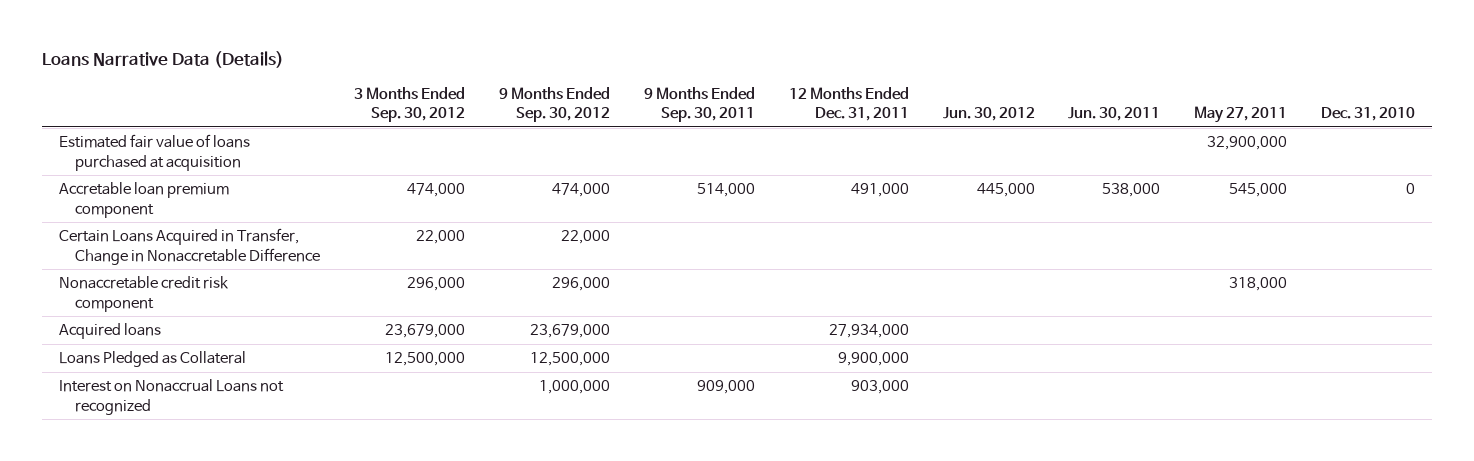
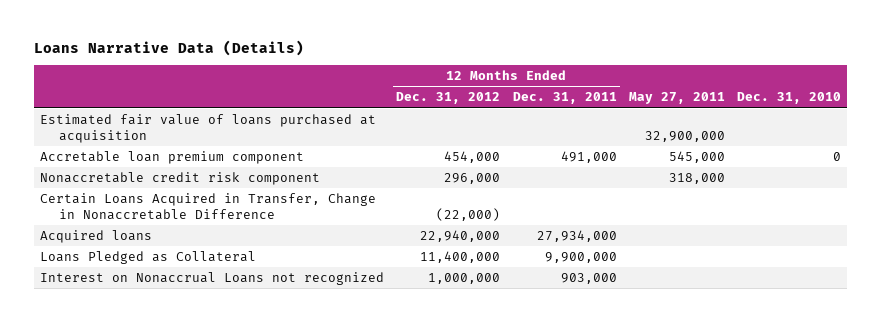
[354,86,466,123] 3 Months Ended Sep. 30, 2012 -> none
[499,86,611,123] 9 Months Ended Sep. 30, 2012 -> none
[643,86,755,123] 9 Months Ended Sep. 30, 2011 -> none
[942,107,1035,122] Jun. 30, 2012 -> none
[1068,107,1161,122] Jun. 30, 2011 -> none
none -> [396,92,501,105] Dec. 31, 2012
[58,228,321,265] Certain Loans Acquired in Transfer, Change in Nonaccretable Difference -> [39,192,376,220] Certain Loans Acquired in Transfer, Change in Nonaccretable Difference

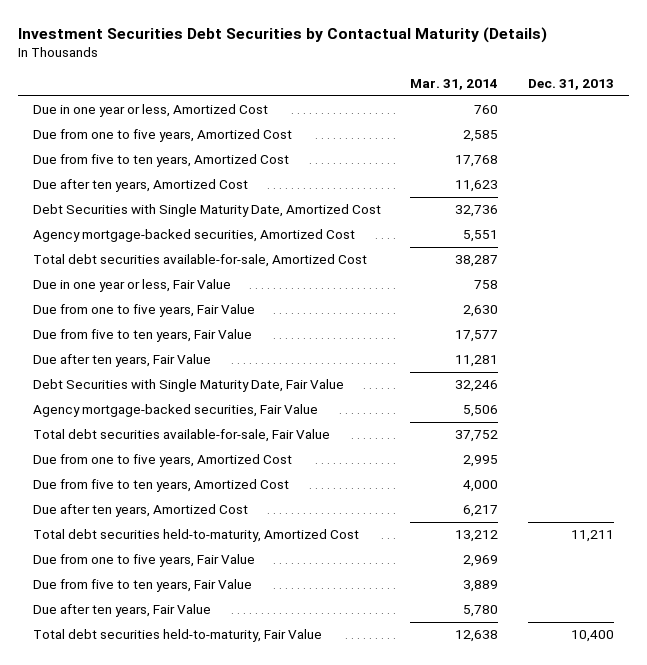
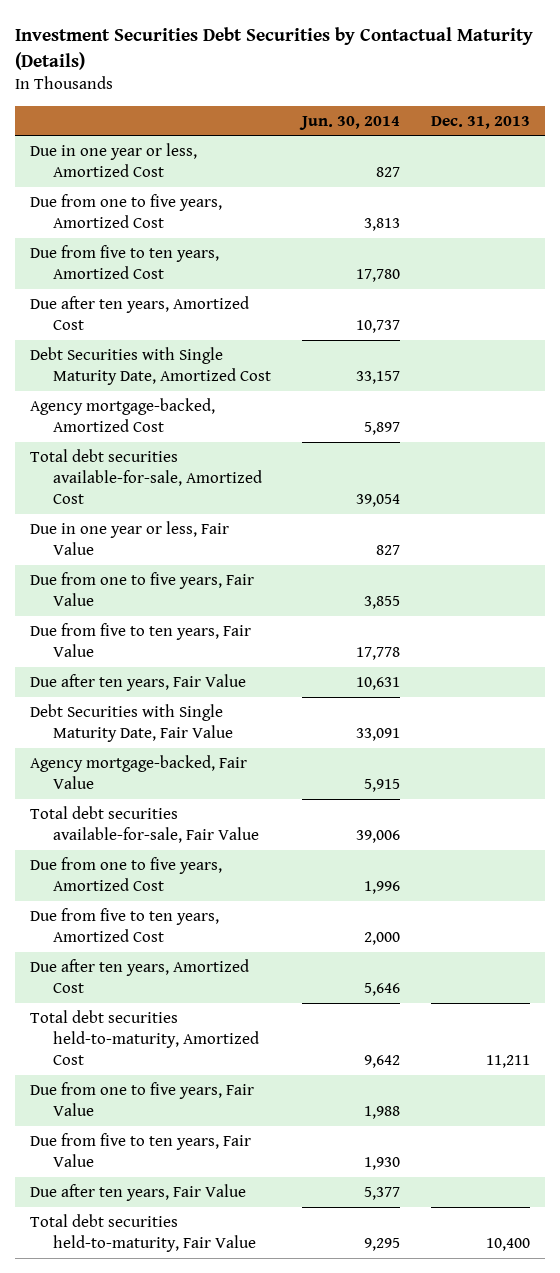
[410,78,499,90] Mar. 31, 2014 -> none
none -> [298,115,400,130] Jun. 30, 2014
[32,229,355,243] Agency mortgage-backed securities, Amortized Cost -> [30,398,216,433] Agency mortgage-backed, Amortized Cost
[32,404,318,418] Agency mortgage-backed securities, Fair Value -> [30,755,248,790] Agency mortgage-backed, Fair Value

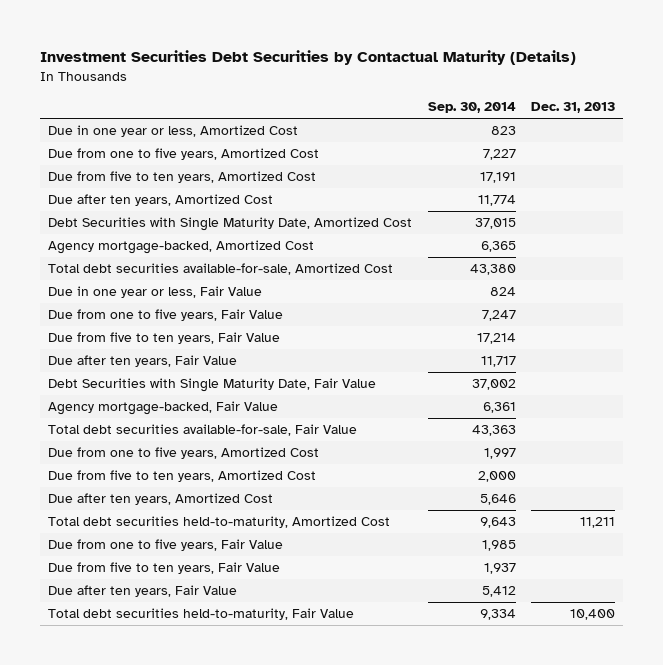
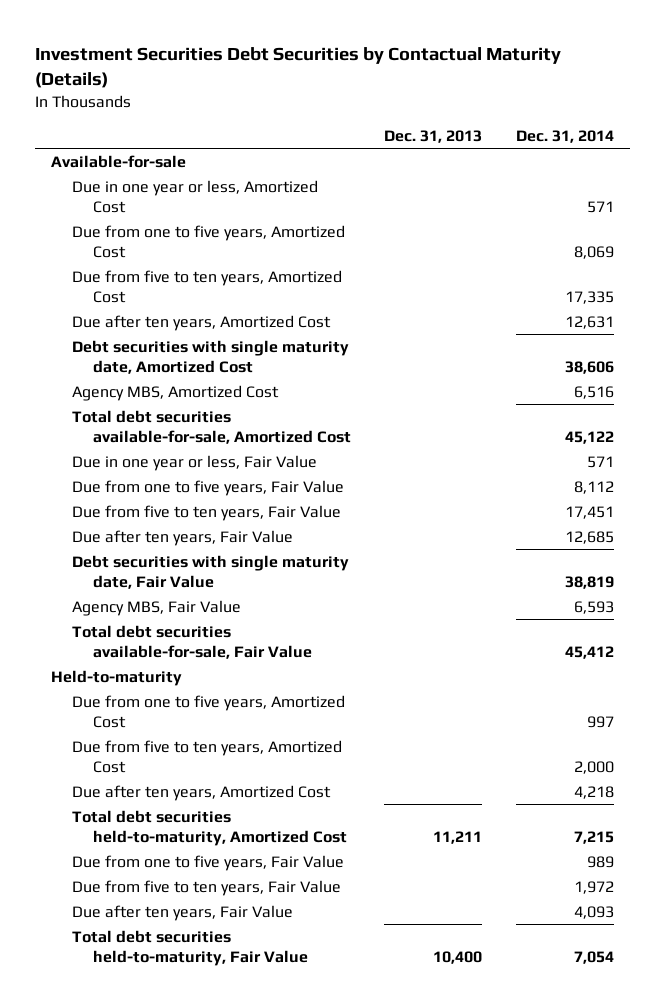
[427,102,516,114] Sep. 30, 2014 -> none
none -> [515,129,614,143] Dec. 31, 2014
none -> [51,154,187,168] Available-for-sale
[48,217,413,232] Debt Securities with Single Maturity Date, Amortized Cost -> [71,339,349,374] Debt securities with single maturity date, Amortized Cost
[48,240,315,255] Agency mortgage-backed, Amortized Cost -> [71,384,279,401] Agency MBS, Amortized Cost
[48,378,377,393] Debt Securities with Single Maturity Date, Fair Value -> [71,554,349,589] Debt securities with single maturity date, Fair Value
[48,401,279,416] Agency mortgage-backed, Fair Value -> [71,599,241,616] Agency MBS, Fair Value
none -> [51,669,183,686] Held-to-maturity

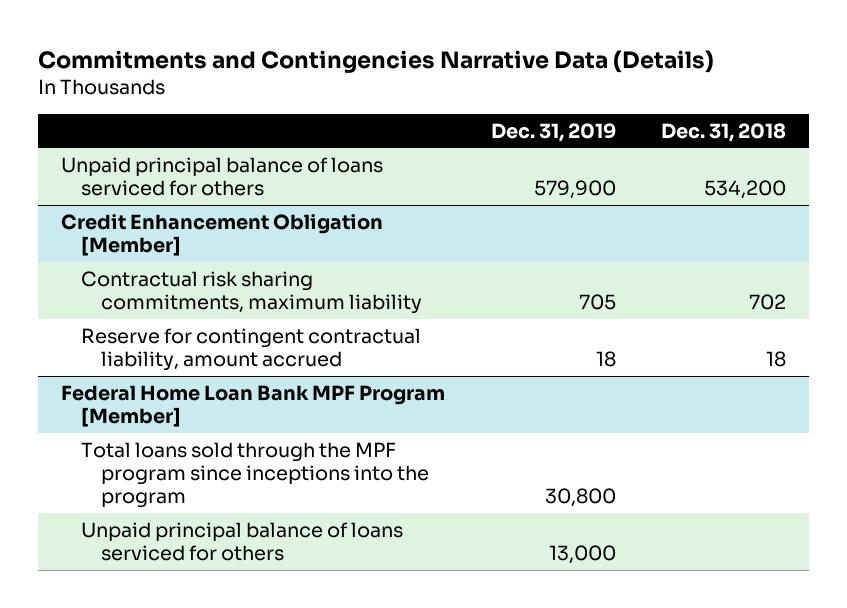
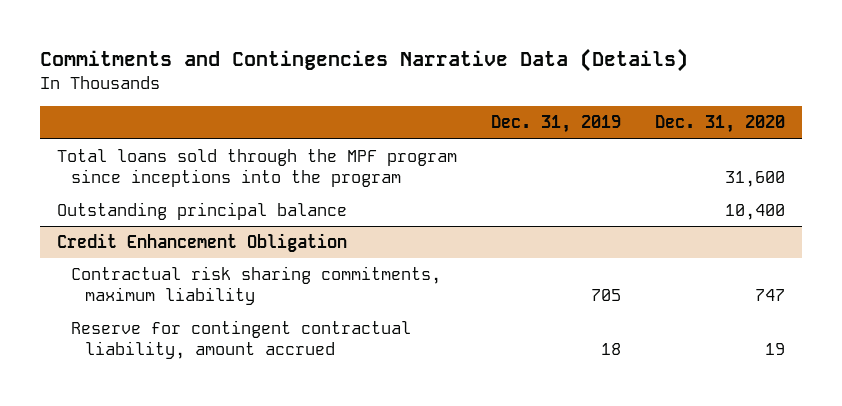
[661,122,787,142] Dec. 31, 2018 -> none
none -> [654,115,785,134] Dec. 31, 2020
[60,156,383,197] Unpaid principal balance of loans serviced for others -> none
none -> [57,149,458,188] Total loans sold through the MPF program since inceptions into the program
none -> [57,202,348,221] Outstanding principal balance
[60,213,383,257] Credit Enhancement Obligation [Member] -> [57,233,348,253] Credit Enhancement Obligation
[60,384,445,428] Federal Home Loan Bank MPF Program [Member] -> none
[80,441,429,509] Total loans sold through the MPF program since inceptions into the program -> none
[80,521,403,562] Unpaid principal balance of loans serviced for others -> none

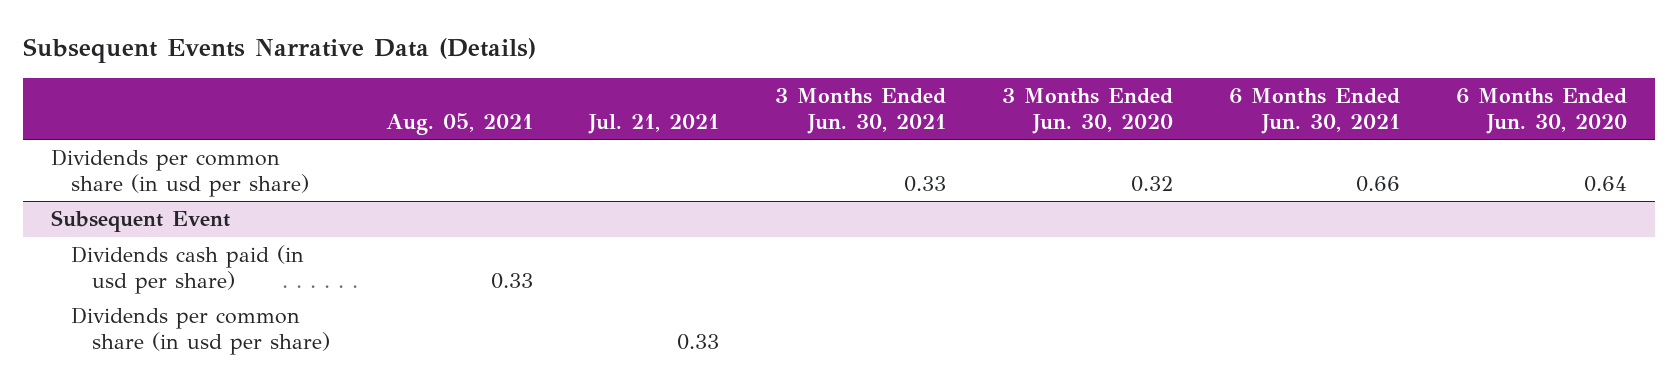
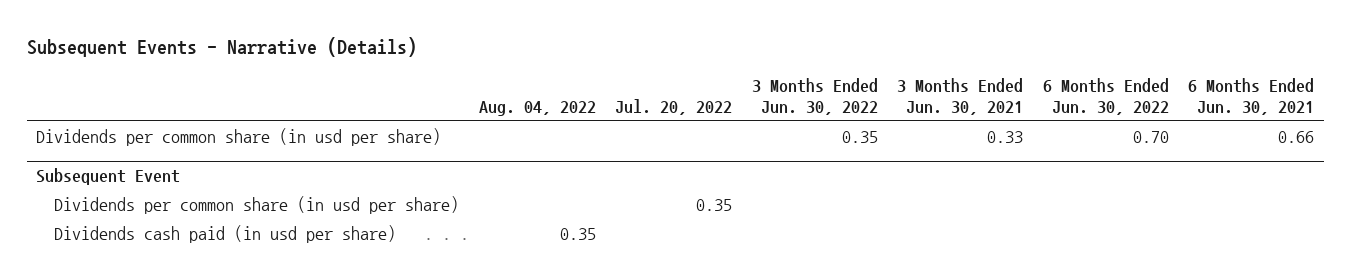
[22,38,536,64] Subsequent Events Narrative Data (Details) -> [26,37,417,58] Subsequent Events - Narrative (Details)
[386,112,534,135] Aug. 05, 2021 -> none
[588,113,720,134] Jul. 21, 2021 -> none
[1002,88,1174,134] 3 Months Ended Jun. 30, 2020 -> none
[1456,88,1628,134] 6 Months Ended Jun. 30, 2020 -> none
none -> [478,100,596,116] Aug. 04, 2022
none -> [615,98,733,115] Jul. 20, 2022
none -> [751,77,878,115] 3 Months Ended Jun. 30, 2022
none -> [1042,77,1169,115] 6 Months Ended Jun. 30, 2022
[71,245,305,294] Dividends cash paid (in usd per share) -> [54,224,397,243] Dividends cash paid (in usd per share)

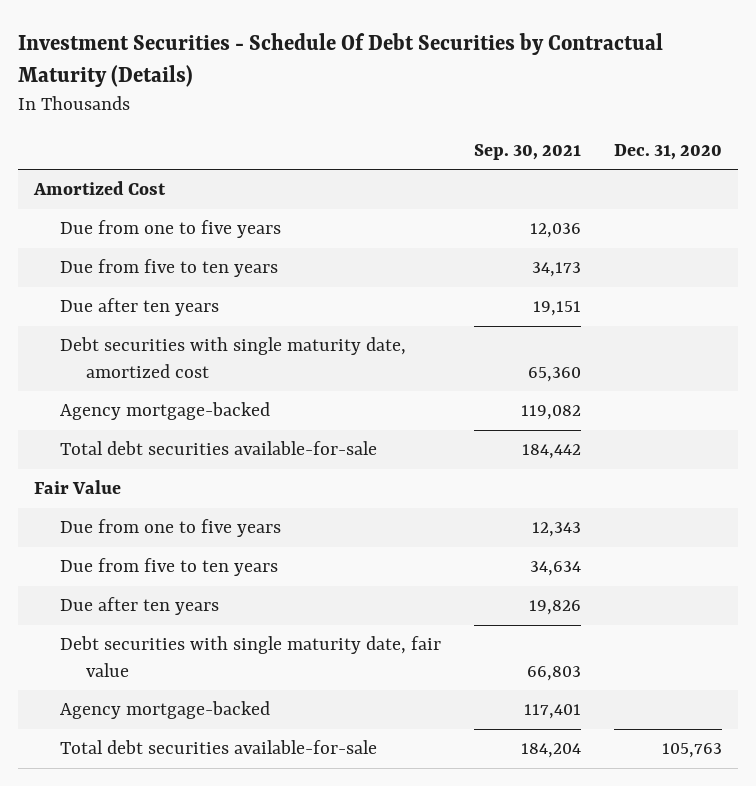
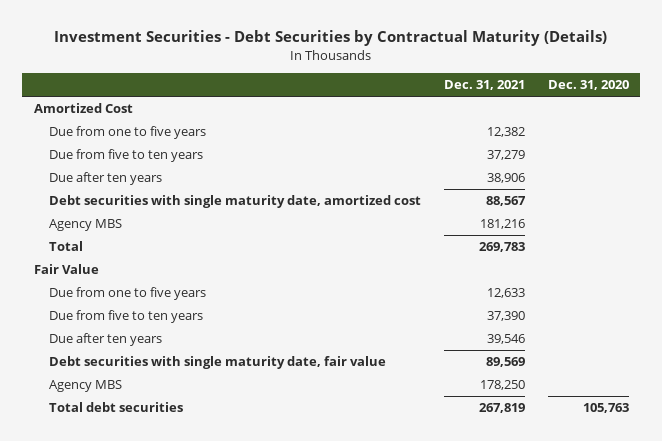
[17,32,663,87] Investment Securities - Schedule Of Debt Securities by Contractual Maturity (Details) -> [54,30,608,47] Investment Securities - Debt Securities by Contractual Maturity (Details)
[473,143,581,160] Sep. 30, 2021 -> none
none -> [443,80,525,91] Dec. 31, 2021
[60,402,271,421] Agency mortgage-backed -> [49,219,123,232] Agency MBS
[60,441,378,456] Total debt securities available-for-sale -> [49,241,84,252] Total
[60,701,271,720] Agency mortgage-backed -> [49,380,123,393] Agency MBS
[60,740,378,755] Total debt securities available-for-sale -> [49,402,184,413] Total debt securities

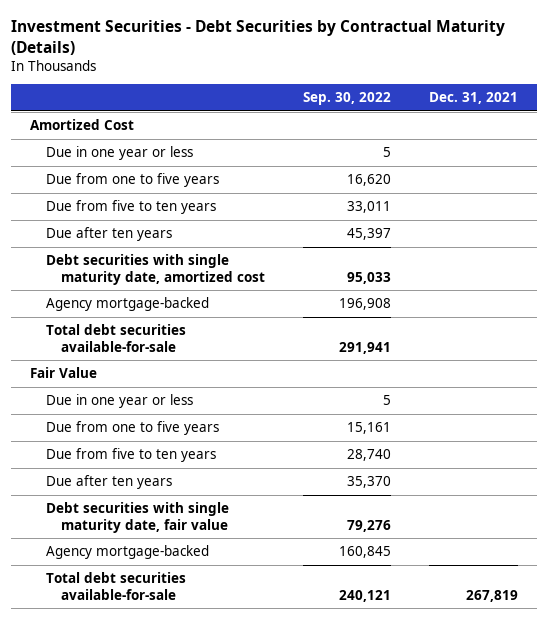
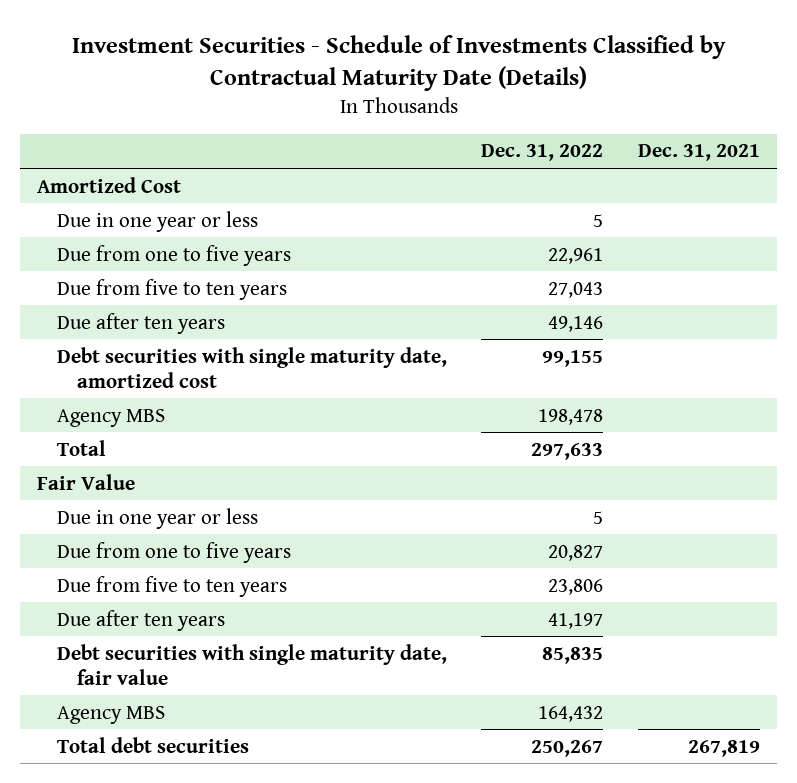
[10,19,505,55] Investment Securities - Debt Securities by Contractual Maturity (Details) -> [71,34,726,91] Investment Securities - Schedule of Investments Classified by Contractual Maturity Date (Details)
[303,92,392,106] Sep. 30, 2022 -> none
none -> [481,144,604,162] Dec. 31, 2022
[45,297,209,312] Agency mortgage-backed -> [57,408,166,427] Agency MBS
[45,324,186,353] Total debt securities available-for-sale -> [57,439,107,456] Total
[45,545,209,560] Agency mortgage-backed -> [57,705,166,724] Agency MBS
[45,572,186,601] Total debt securities available-for-sale -> [57,736,250,753] Total debt securities

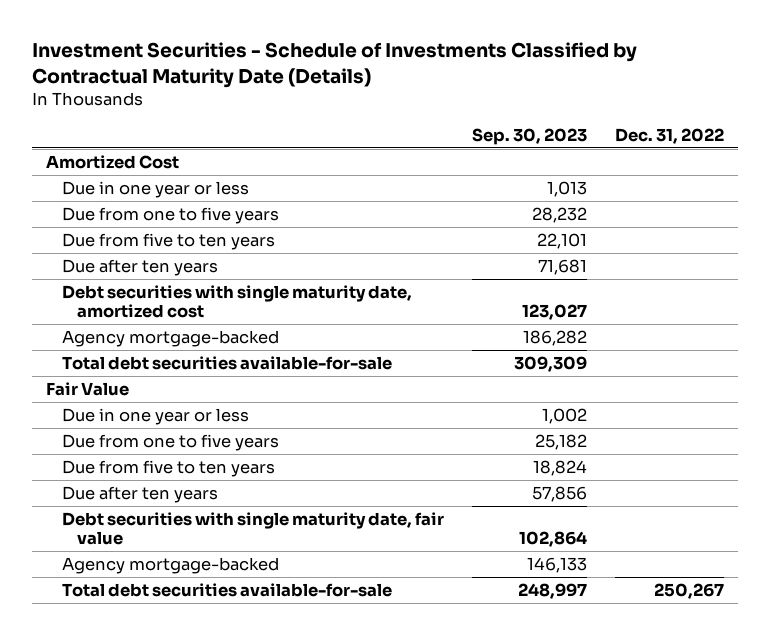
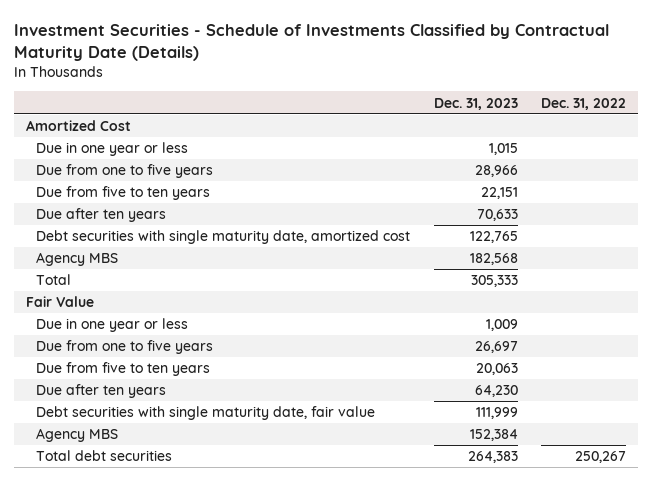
[471,127,587,145] Sep. 30, 2023 -> none
none -> [433,97,518,110] Dec. 31, 2023
[61,330,279,348] Agency mortgage-backed -> [35,252,118,267] Agency MBS
[61,356,392,371] Total debt securities available-for-sale -> [35,274,71,286] Total
[61,557,279,575] Agency mortgage-backed -> [35,428,118,443] Agency MBS
[61,583,392,598] Total debt securities available-for-sale -> [35,450,172,462] Total debt securities

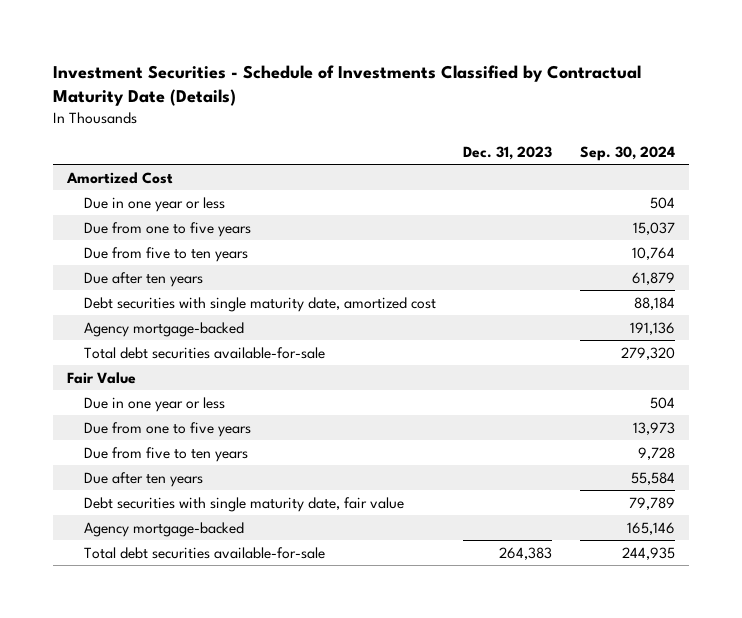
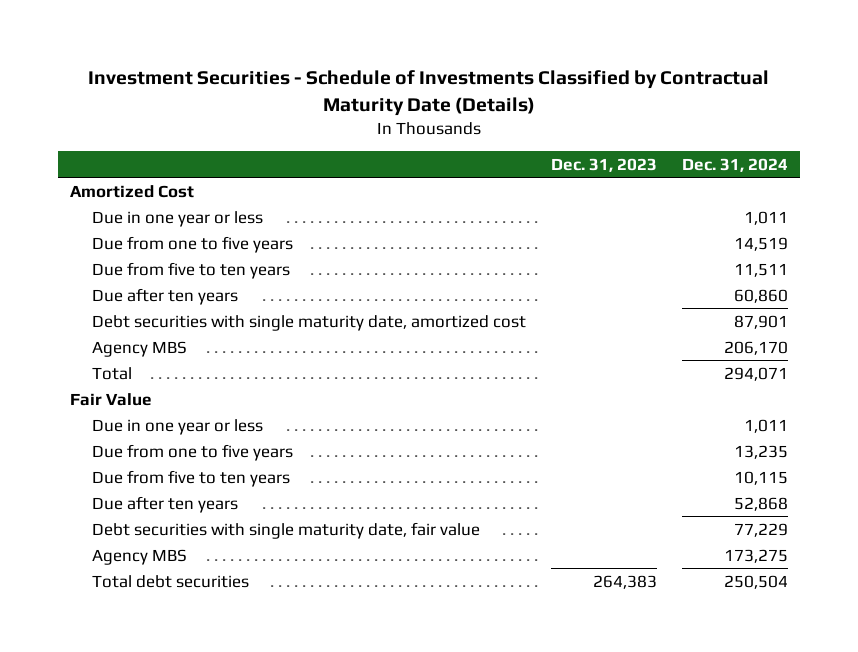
[579,145,675,161] Sep. 30, 2024 -> none
none -> [681,157,788,172] Dec. 31, 2024
[83,321,244,337] Agency mortgage-backed -> [91,340,187,357] Agency MBS
[83,346,325,359] Total debt securities available-for-sale -> [91,366,132,380] Total
[83,521,244,537] Agency mortgage-backed -> [91,548,187,565] Agency MBS
[83,546,325,559] Total debt securities available-for-sale -> [91,574,249,588] Total debt securities

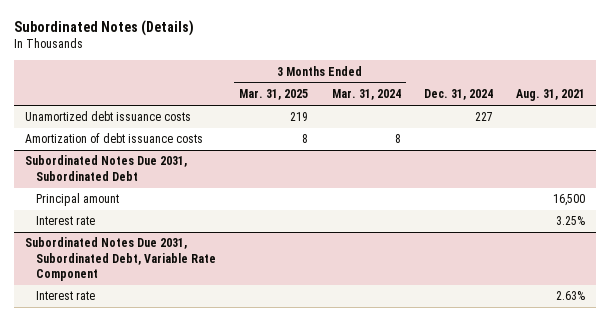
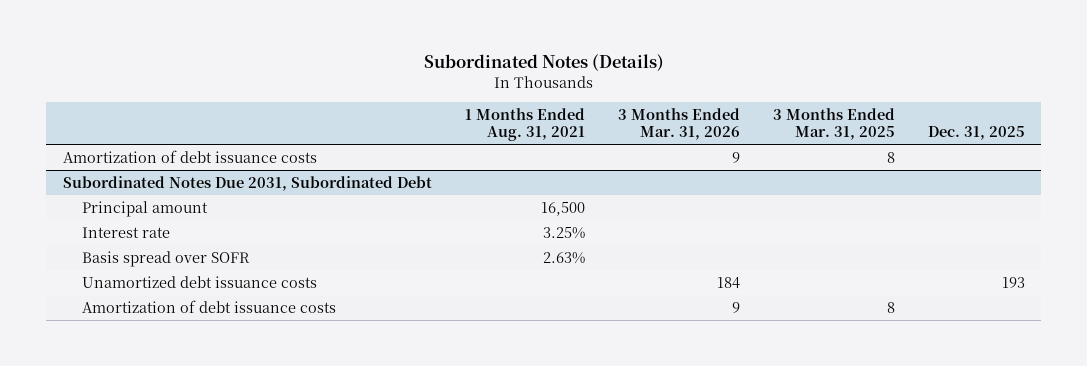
[331,89,401,101] Mar. 31, 2024 -> none
[423,89,493,101] Dec. 31, 2024 -> none
[515,89,585,102] Aug. 31, 2021 -> none
none -> [464,108,585,141] 1 Months Ended Aug. 31, 2021
none -> [617,108,740,140] 3 Months Ended Mar. 31, 2026
none -> [927,125,1025,140] Dec. 31, 2025
[25,111,192,122] Unamortized debt issuance costs -> none
[25,237,217,282] Subordinated Notes Due 2031, Subordinated Debt, Variable Rate Component -> none
[36,291,96,301] Interest rate -> none
none -> [81,250,250,267] Basis spread over SOFR
none -> [81,275,317,288] Unamortized debt issuance costs
none -> [81,299,336,313] Amortization of debt issuance costs

